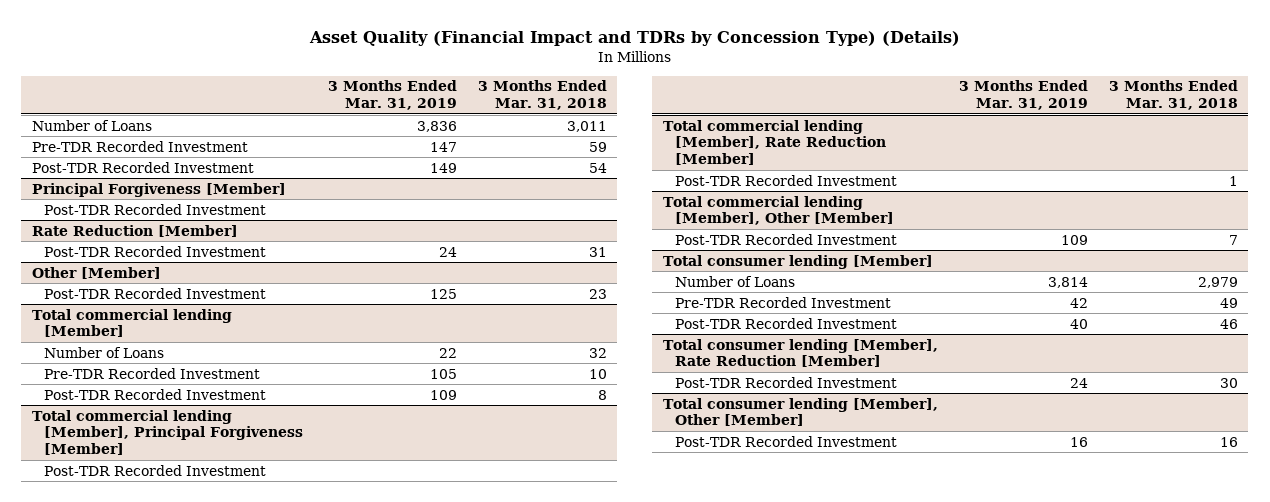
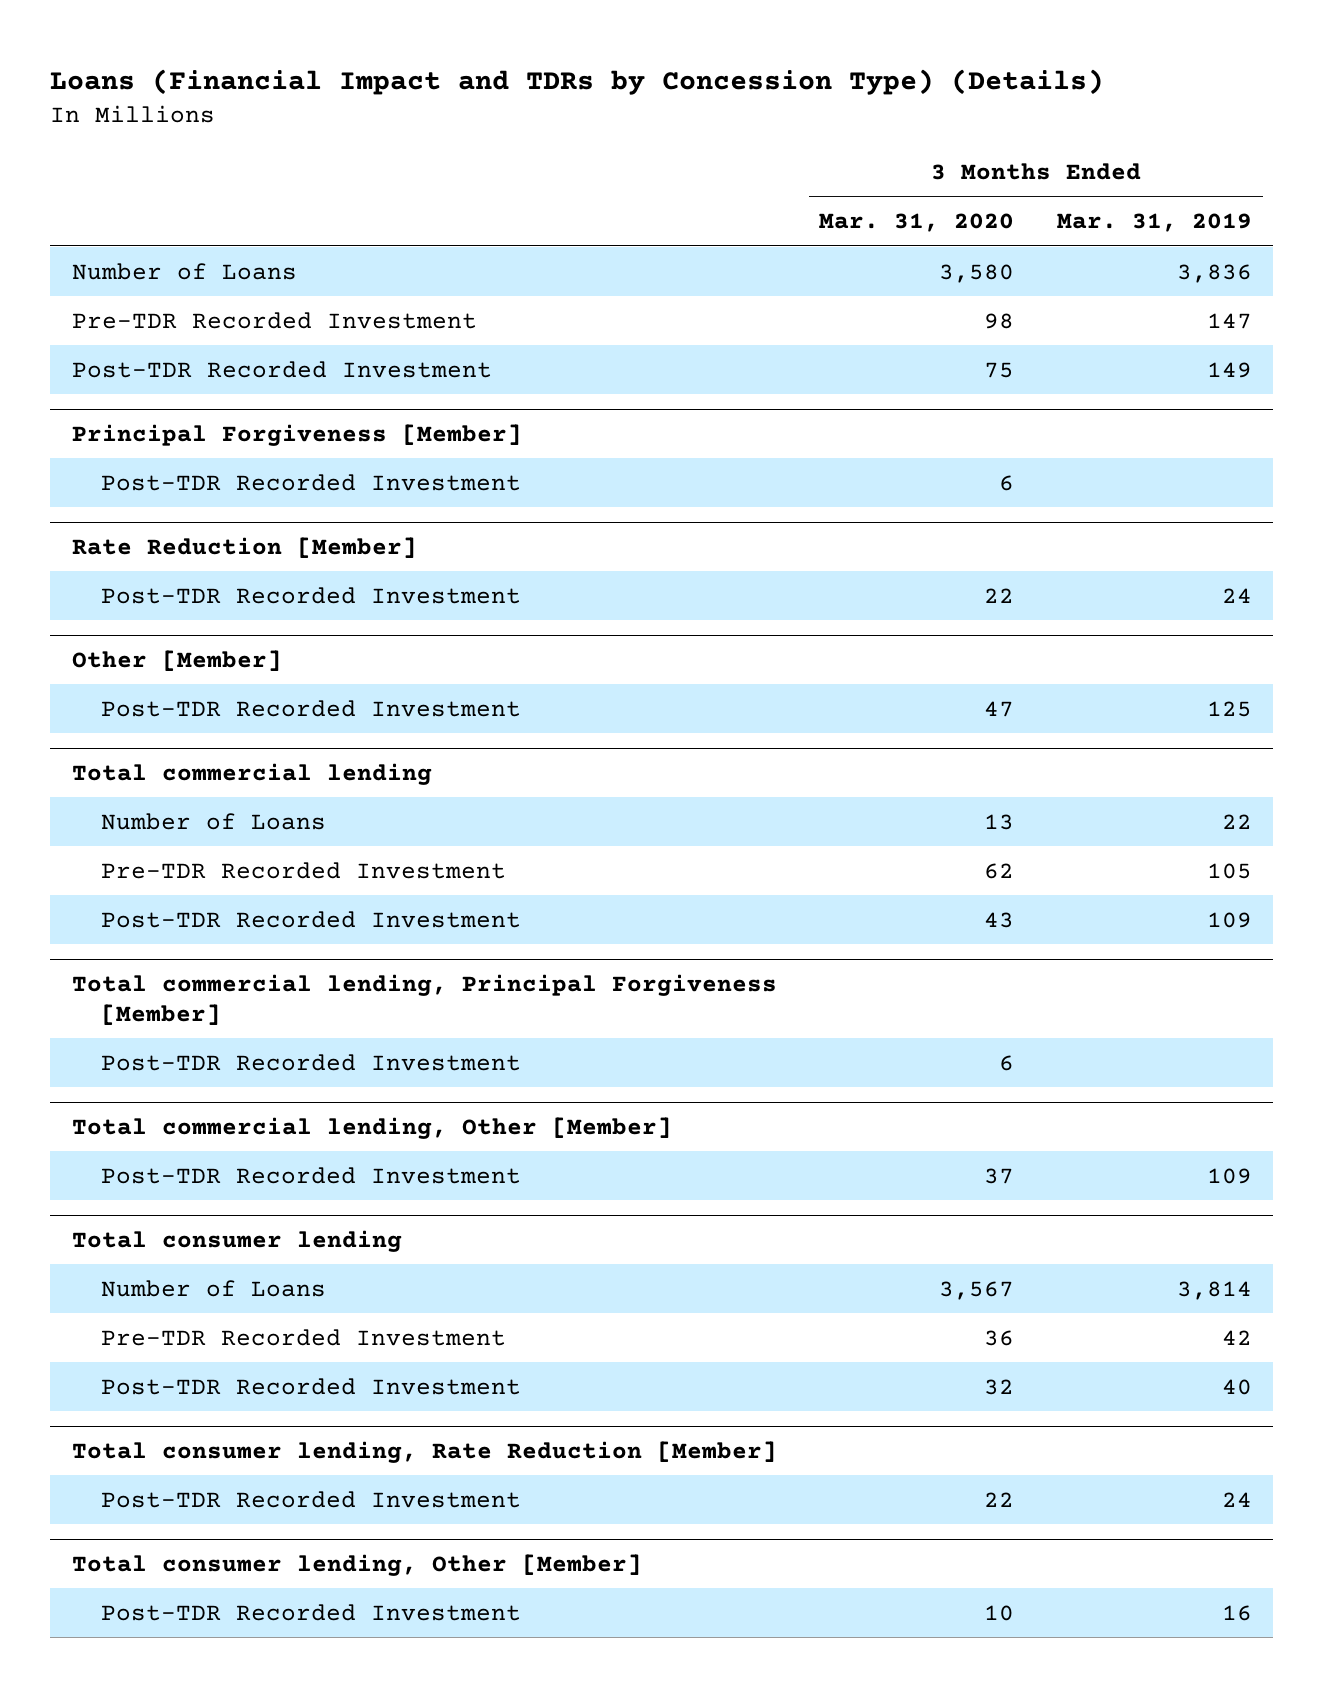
[308,31,960,47] Asset Quality (Financial Impact and TDRs by Concession Type) (Details) -> [50,68,1105,95] Loans (Financial Impact and TDRs by Concession Type) (Details)
[477,80,607,111] 3 Months Ended Mar. 31, 2018 -> none
none -> [819,213,1015,233] Mar. 31, 2020
[31,308,232,338] Total commercial lending [Member] -> [71,762,432,785] Total commercial lending
[44,464,267,476] Post-TDR Recorded Investment -> none
[662,119,887,166] Total commercial lending [Member], Rate Reduction [Member] -> none
[31,409,304,456] Total commercial lending [Member], Principal Forgiveness [Member] -> [71,973,777,1025] Total commercial lending, Principal Forgiveness [Member]
[662,195,895,226] Total commercial lending [Member], Other [Member] -> [71,1116,672,1139] Total commercial lending, Other [Member]
[662,254,933,269] Total consumer lending [Member] -> [71,1229,402,1252] Total consumer lending
[662,338,938,368] Total consumer lending [Member], Rate Reduction [Member] -> [71,1440,777,1463] Total consumer lending, Rate Reduction [Member]
[662,397,938,427] Total consumer lending [Member], Other [Member] -> [71,1553,642,1576] Total consumer lending, Other [Member]

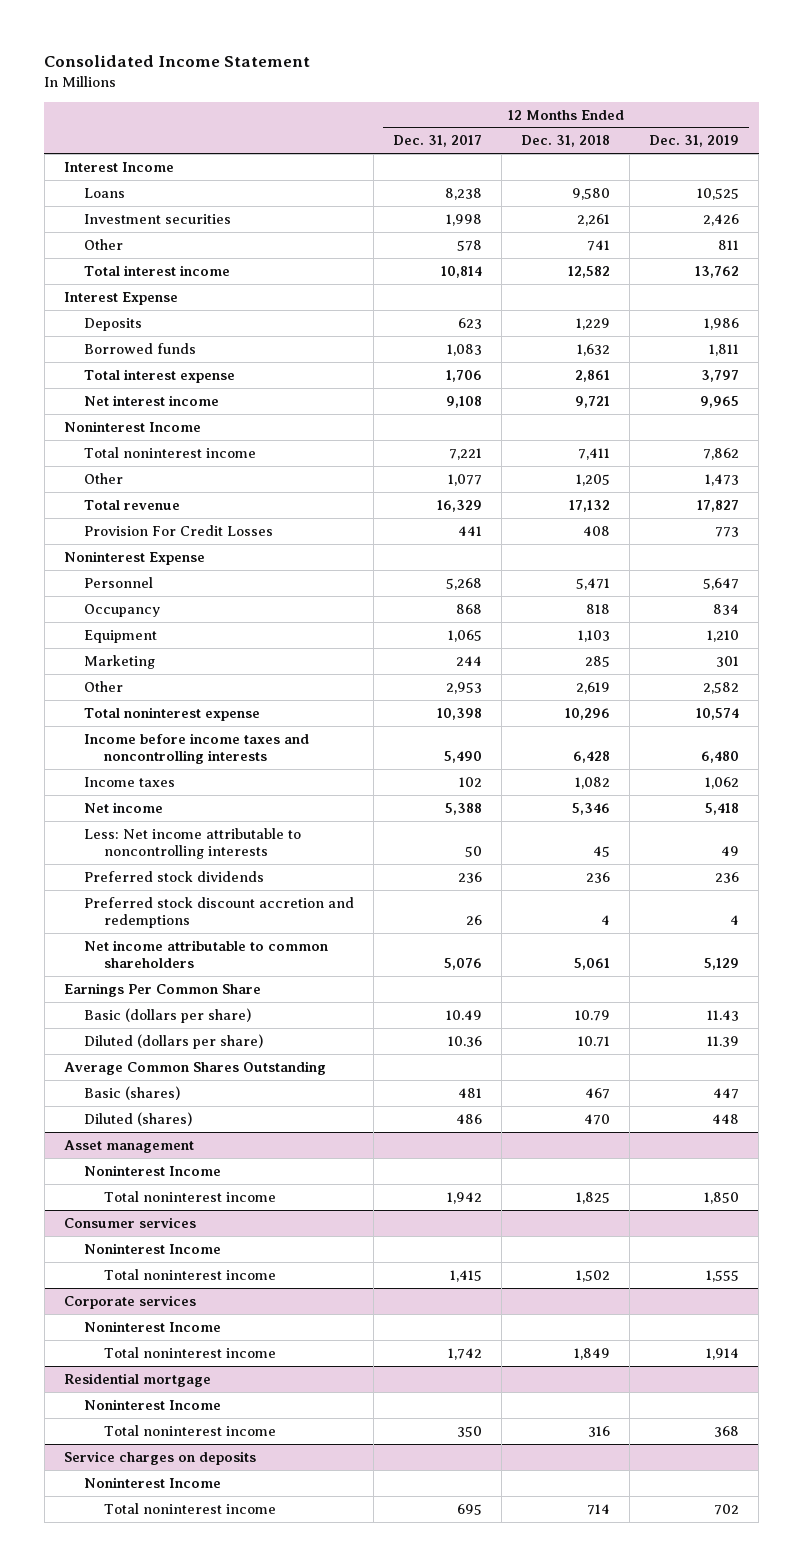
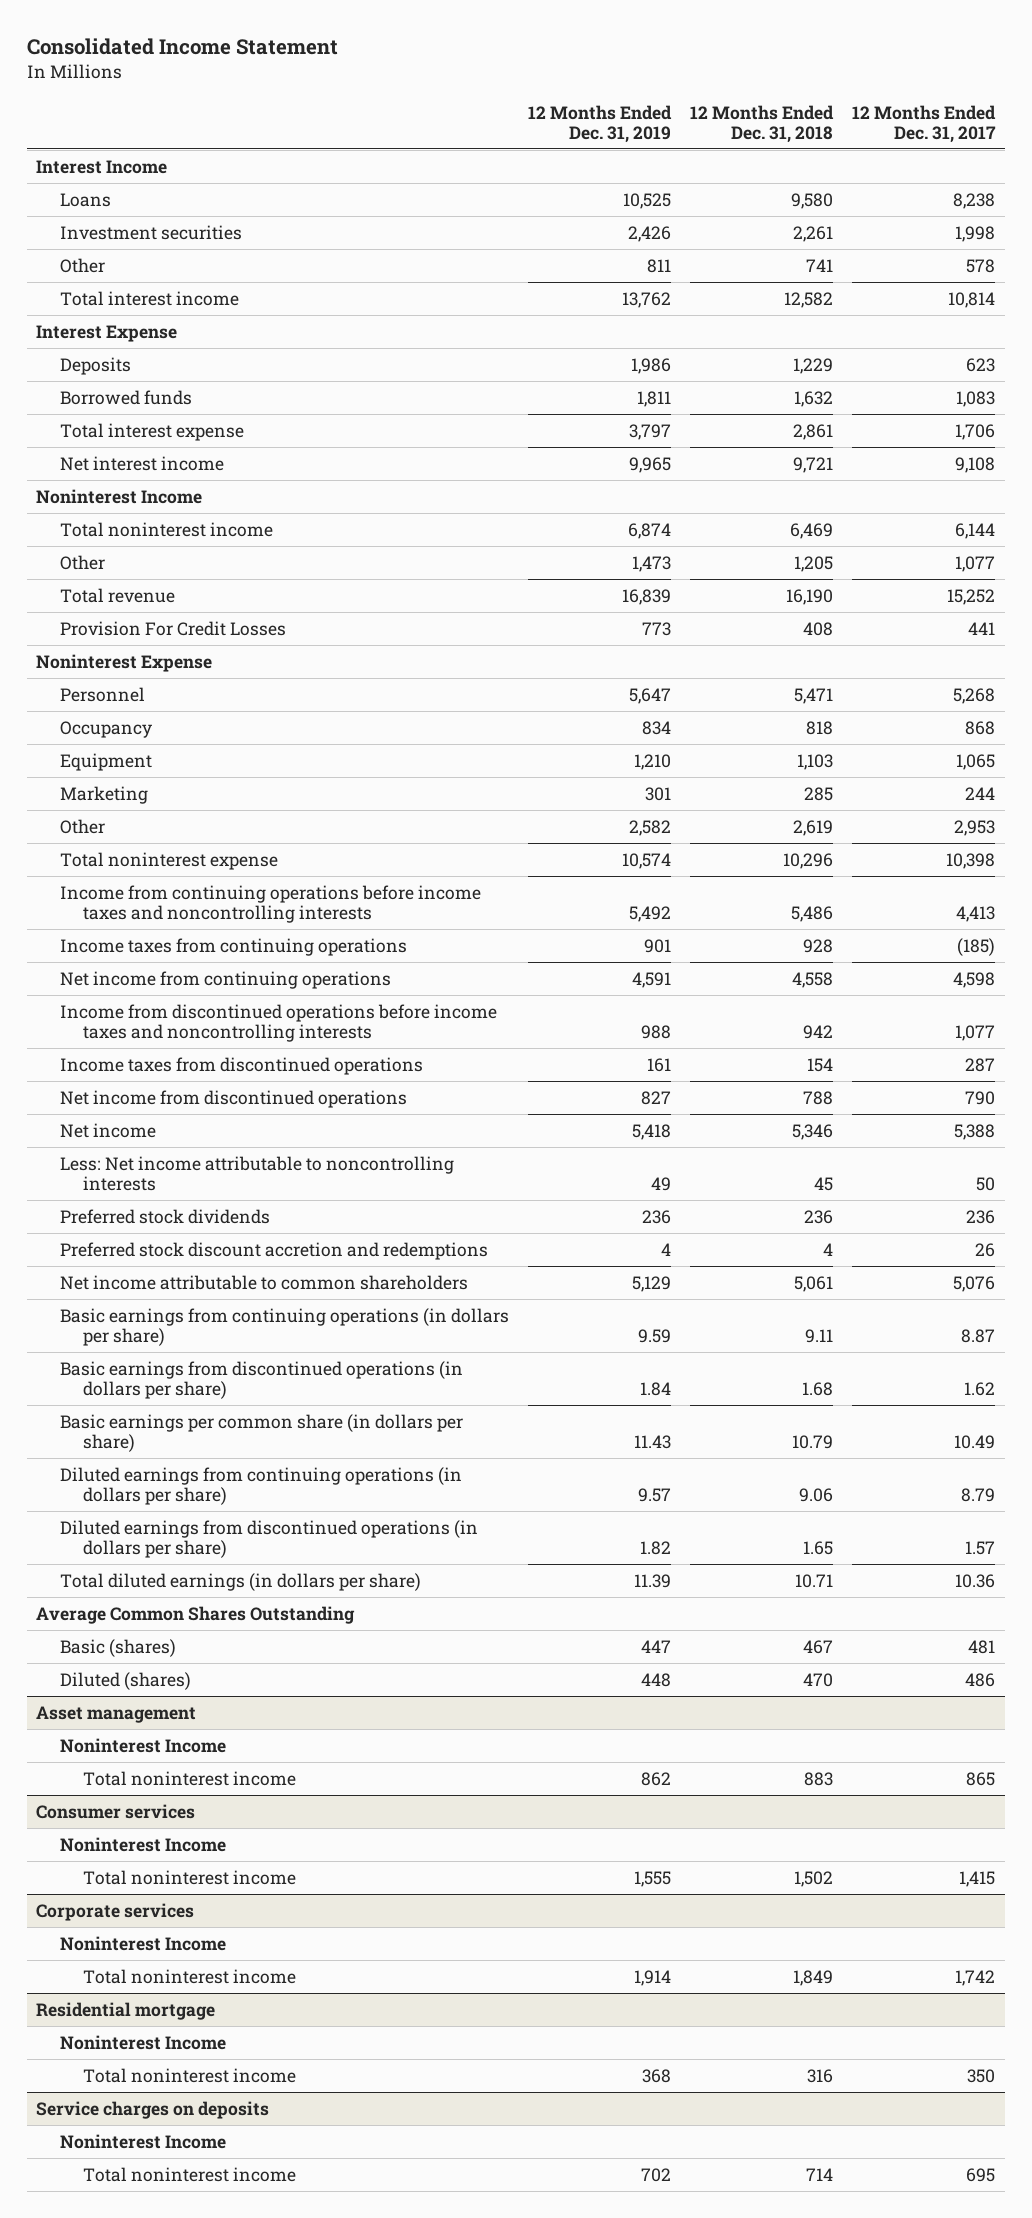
[448,447,482,460] 7,221 -> [955,522,996,539] 6,144
[578,447,611,460] 7,411 -> [790,522,834,539] 6,469
[703,447,740,460] 7,862 -> [628,522,672,539] 6,874
[436,499,482,512] 16,329 -> [947,588,996,605] 15,252
[569,499,611,512] 17,132 -> [786,588,834,605] 16,190
[697,499,740,512] 17,827 -> [622,588,672,605] 16,839
[83,732,309,765] Income before income taxes and noncontrolling interests -> [59,884,481,924] Income from continuing operations before income taxes and noncontrolling interests
[443,751,482,764] 5,490 -> [956,906,996,923] 4,413
[573,751,611,764] 6,428 -> [791,906,834,923] 5,486
[701,751,740,764] 6,480 -> [629,906,672,923] 5,492
[83,776,175,787] Income taxes -> [59,937,407,956] Income taxes from continuing operations
[458,776,482,787] 102 -> [957,937,996,956] (185)
[575,776,611,789] 1,082 -> [803,938,834,953] 928
[705,776,740,789] 1,062 -> [644,938,672,953] 901
none -> [59,970,391,989] Net income from continuing operations
none -> [59,1003,497,1043] Income from discontinued operations before income taxes and noncontrolling interests
none -> [59,1056,423,1075] Income taxes from discontinued operations
none -> [59,1089,407,1108] Net income from discontinued operations
[64,982,262,997] Earnings Per Common Share -> none
none -> [59,1307,509,1347] Basic earnings from continuing operations (in dollars per share)
none -> [59,1360,463,1400] Basic earnings from discontinued operations (in dollars per share)
[83,1007,251,1023] Basic (dollars per share) -> [59,1413,463,1453] Basic earnings per common share (in dollars per share)
none -> [59,1466,462,1506] Diluted earnings from continuing operations (in dollars per share)
none -> [59,1519,478,1559] Diluted earnings from discontinued operations (in dollars per share)
[83,1033,263,1049] Diluted (dollars per share) -> [59,1572,421,1591] Total diluted earnings (in dollars per share)
[446,1191,482,1204] 1,942 -> [966,1771,996,1786] 865
[576,1191,611,1204] 1,825 -> [804,1771,834,1786] 883
[704,1191,740,1204] 1,850 -> [641,1771,672,1786] 862

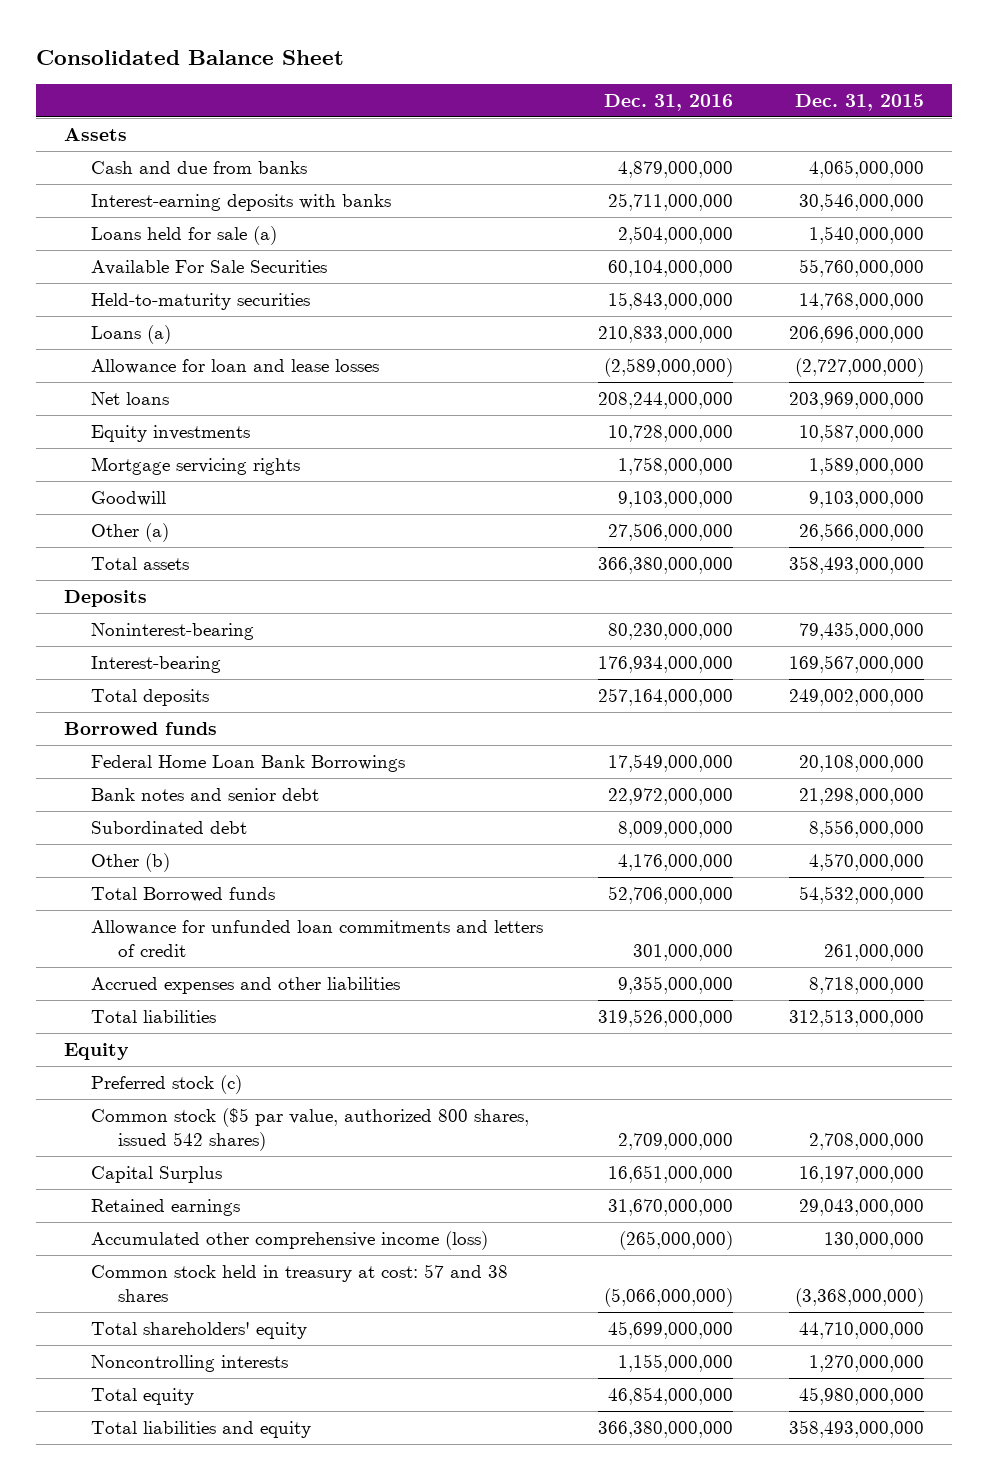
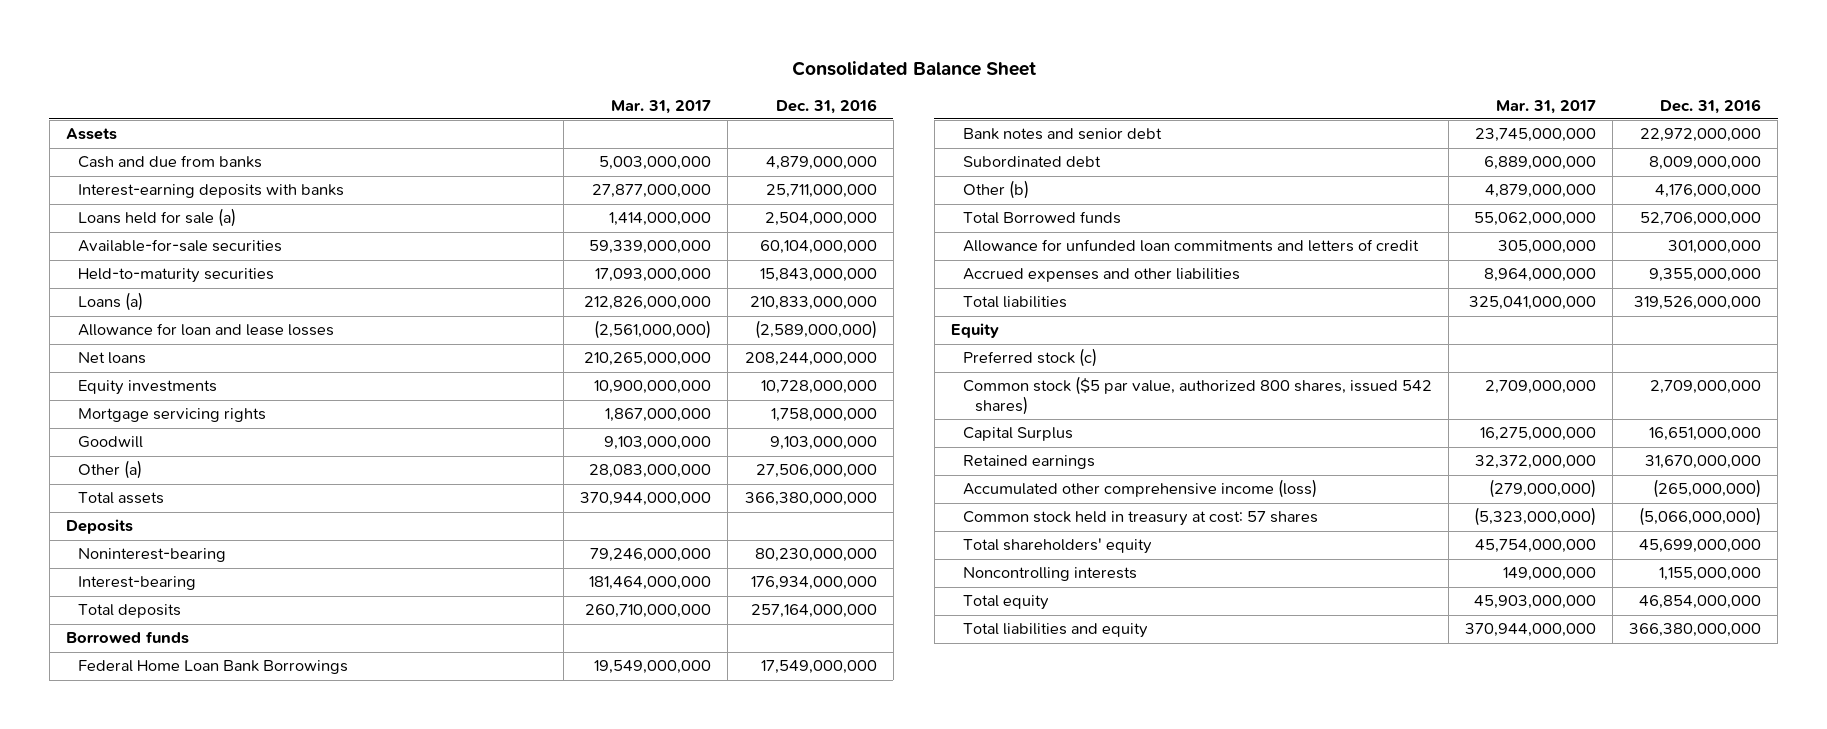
[794,94,924,112] Dec. 31, 2015 -> none
none -> [611,99,712,114] Mar. 31, 2017
[90,259,327,275] Available For Sale Securities -> [78,239,283,253] Available-for-sale securities
[90,1263,508,1302] Common stock held in treasury at cost: 57 and 38 shares -> [962,511,1318,527] Common stock held in treasury at cost: 57 shares

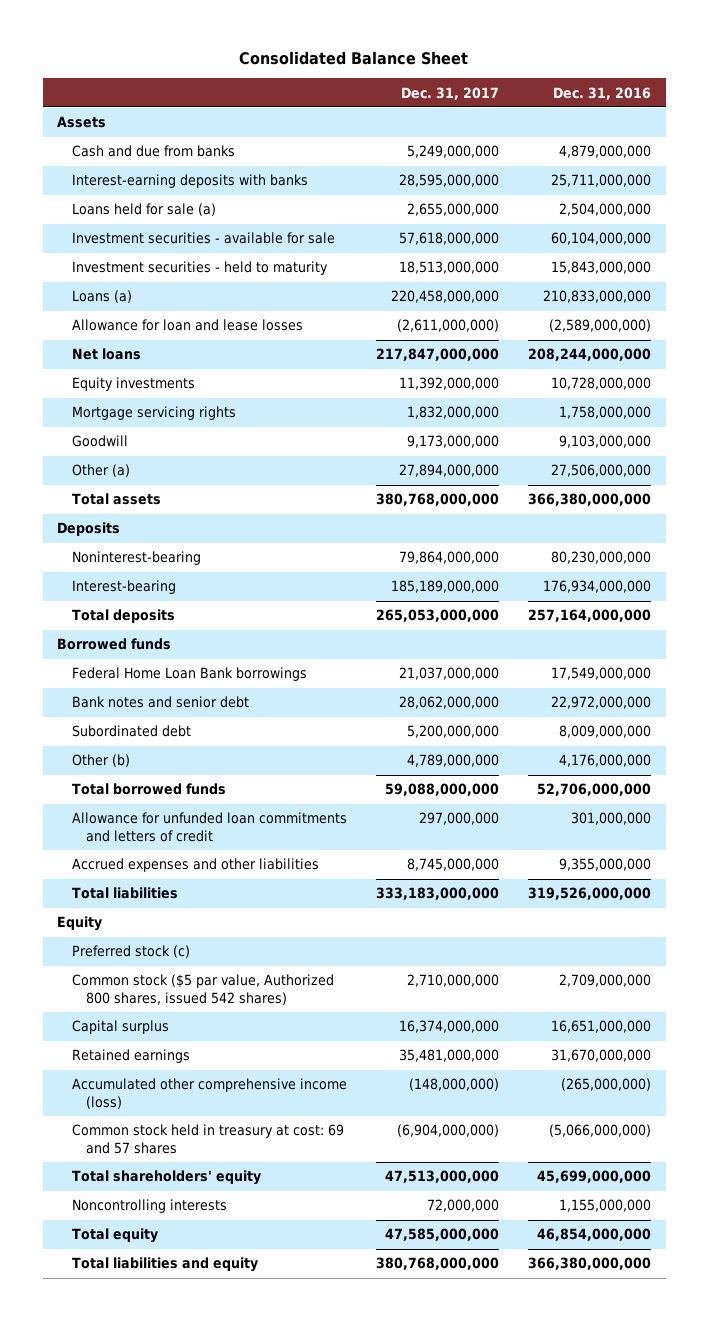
[611,99,712,114] Mar. 31, 2017 -> none
none -> [400,86,499,100] Dec. 31, 2017
[78,239,283,253] Available-for-sale securities -> [71,232,335,245] Investment securities - available for sale
[78,268,275,284] Held-to-maturity securities -> [71,261,328,276] Investment securities - held to maturity
[78,660,349,675] Federal Home Loan Bank Borrowings -> [71,667,307,682] Federal Home Loan Bank borrowings
[962,211,1121,225] Total Borrowed funds -> [71,783,226,796] Total borrowed funds
[962,376,1432,415] Common stock ($5 par value, authorized 800 shares, issued 542 shares) -> [71,974,334,1005] Common stock ($5 par value, Authorized 800 shares, issued 542 shares)
[962,427,1073,442] Capital Surplus -> [71,1020,169,1035] Capital surplus
[962,511,1318,527] Common stock held in treasury at cost: 57 shares -> [71,1124,344,1154] Common stock held in treasury at cost: 69 and 57 shares

